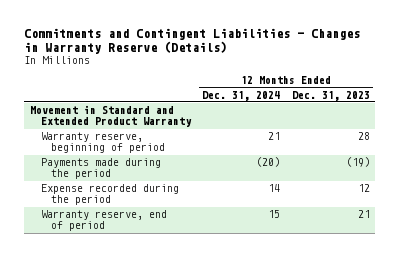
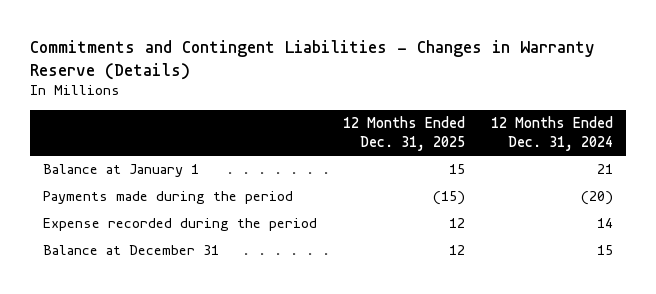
[291,90,370,101] Dec. 31, 2023 -> none
none -> [342,116,465,151] 12 Months Ended Dec. 31, 2025
[29,105,192,128] Movement in Standard and Extended Product Warranty -> none
[40,132,166,154] Warranty reserve, beginning of period -> [43,164,200,178] Balance at January 1
[40,210,167,232] Warranty reserve, end of period -> [43,245,220,256] Balance at December 31

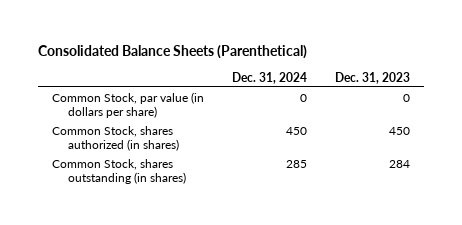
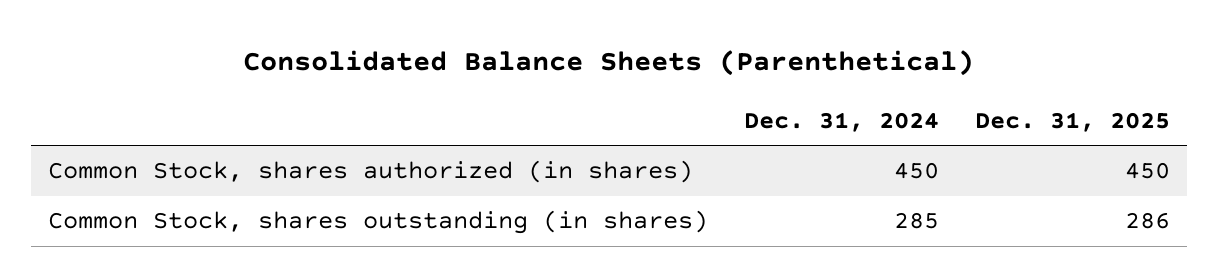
[334,71,410,84] Dec. 31, 2023 -> none
none -> [974,111,1170,132] Dec. 31, 2025
[51,91,204,119] Common Stock, par value (in dollars per share) -> none

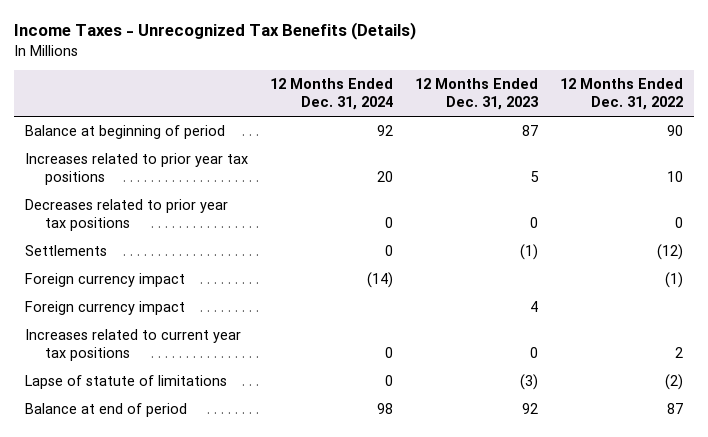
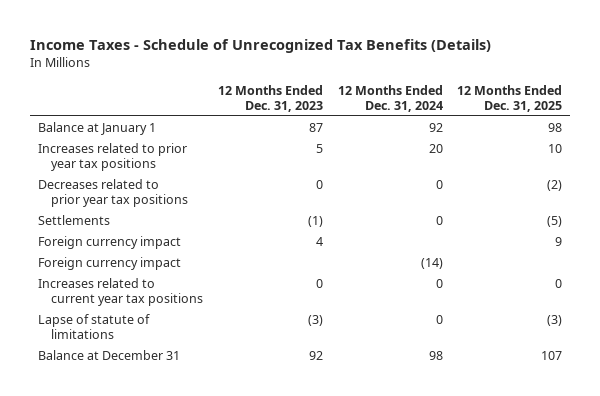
[13,22,416,41] Income Taxes - Unrecognized Tax Benefits (Details) -> [30,38,492,53] Income Taxes - Schedule of Unrecognized Tax Benefits (Details)
[560,78,684,111] 12 Months Ended Dec. 31, 2022 -> none
none -> [457,84,563,112] 12 Months Ended Dec. 31, 2025
[24,125,225,140] Balance at beginning of period -> [37,121,156,135] Balance at January 1
[24,273,185,288] Foreign currency impact -> [37,256,181,270] Foreign currency impact
[24,403,187,418] Balance at end of period -> [37,349,180,360] Balance at December 31

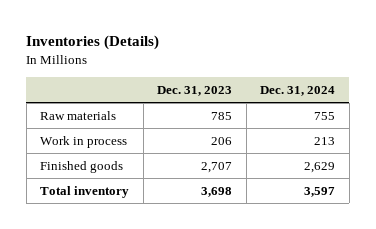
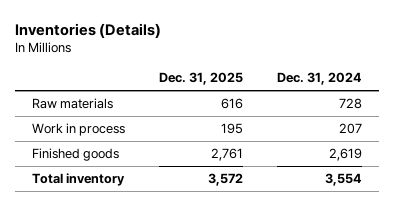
[157,85,233,96] Dec. 31, 2023 -> none
none -> [159,72,244,86] Dec. 31, 2025
[314,111,336,120] 755 -> [339,97,363,109] 728
[314,136,336,145] 213 -> [339,122,363,134] 207
[304,161,336,173] 2,629 -> [329,147,363,161] 2,619
[304,186,336,197] 3,597 -> [325,172,363,186] 3,554

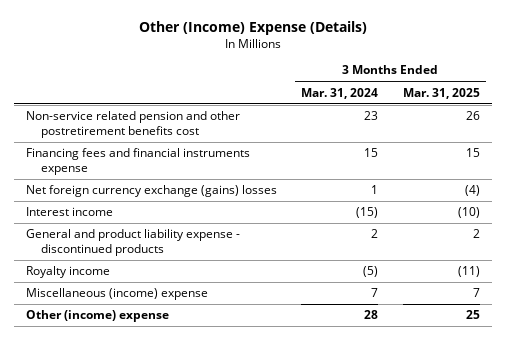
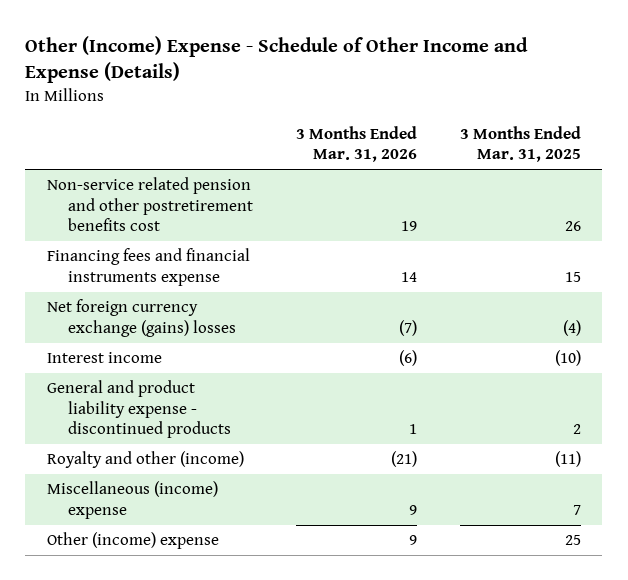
[138,21,367,36] Other (Income) Expense (Details) -> [25,35,529,84] Other (Income) Expense - Schedule of Other Income and Expense (Details)
[301,87,379,99] Mar. 31, 2024 -> none
none -> [295,125,417,163] 3 Months Ended Mar. 31, 2026
[26,266,111,279] Royalty income -> [46,451,244,469] Royalty and other (income)

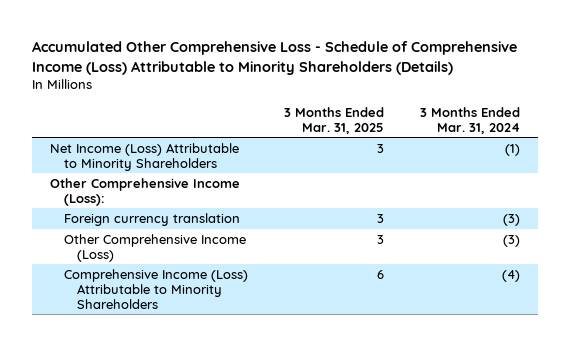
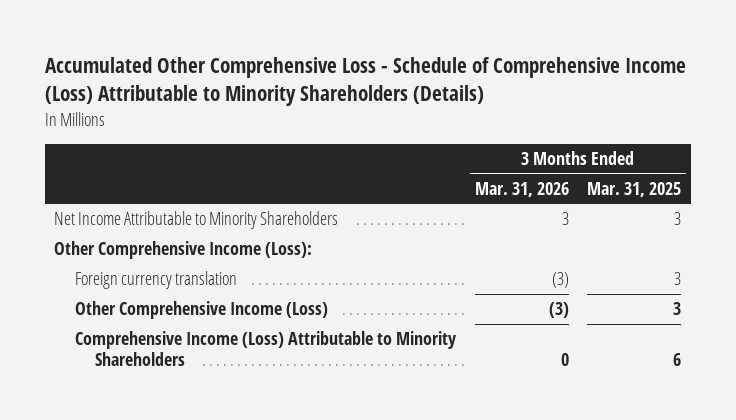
[420,106,521,134] 3 Months Ended Mar. 31, 2024 -> none
none -> [474,181,569,197] Mar. 31, 2026
[50,142,240,171] Net Income (Loss) Attributable to Minority Shareholders -> [54,211,339,230] Net Income Attributable to Minority Shareholders

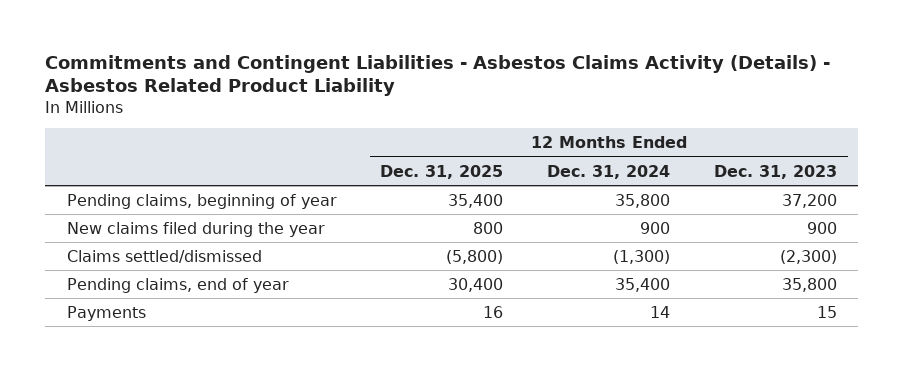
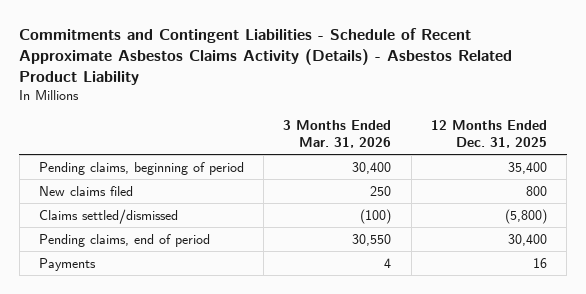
[45,54,831,97] Commitments and Contingent Liabilities - Asbestos Claims Activity (Details) - Asbestos Related Product Liability -> [19,28,513,85] Commitments and Contingent Liabilities - Schedule of Recent Approximate Asbestos Claims Activity (Details) - Asbestos Related Product Liability
[547,164,671,179] Dec. 31, 2024 -> none
[713,164,837,179] Dec. 31, 2023 -> none
none -> [283,120,392,148] 3 Months Ended Mar. 31, 2026
[66,193,337,209] Pending claims, beginning of year -> [39,161,245,175] Pending claims, beginning of period
[66,221,325,237] New claims filed during the year -> [39,185,134,196] New claims filed
[66,277,289,293] Pending claims, end of year -> [39,233,211,247] Pending claims, end of period

